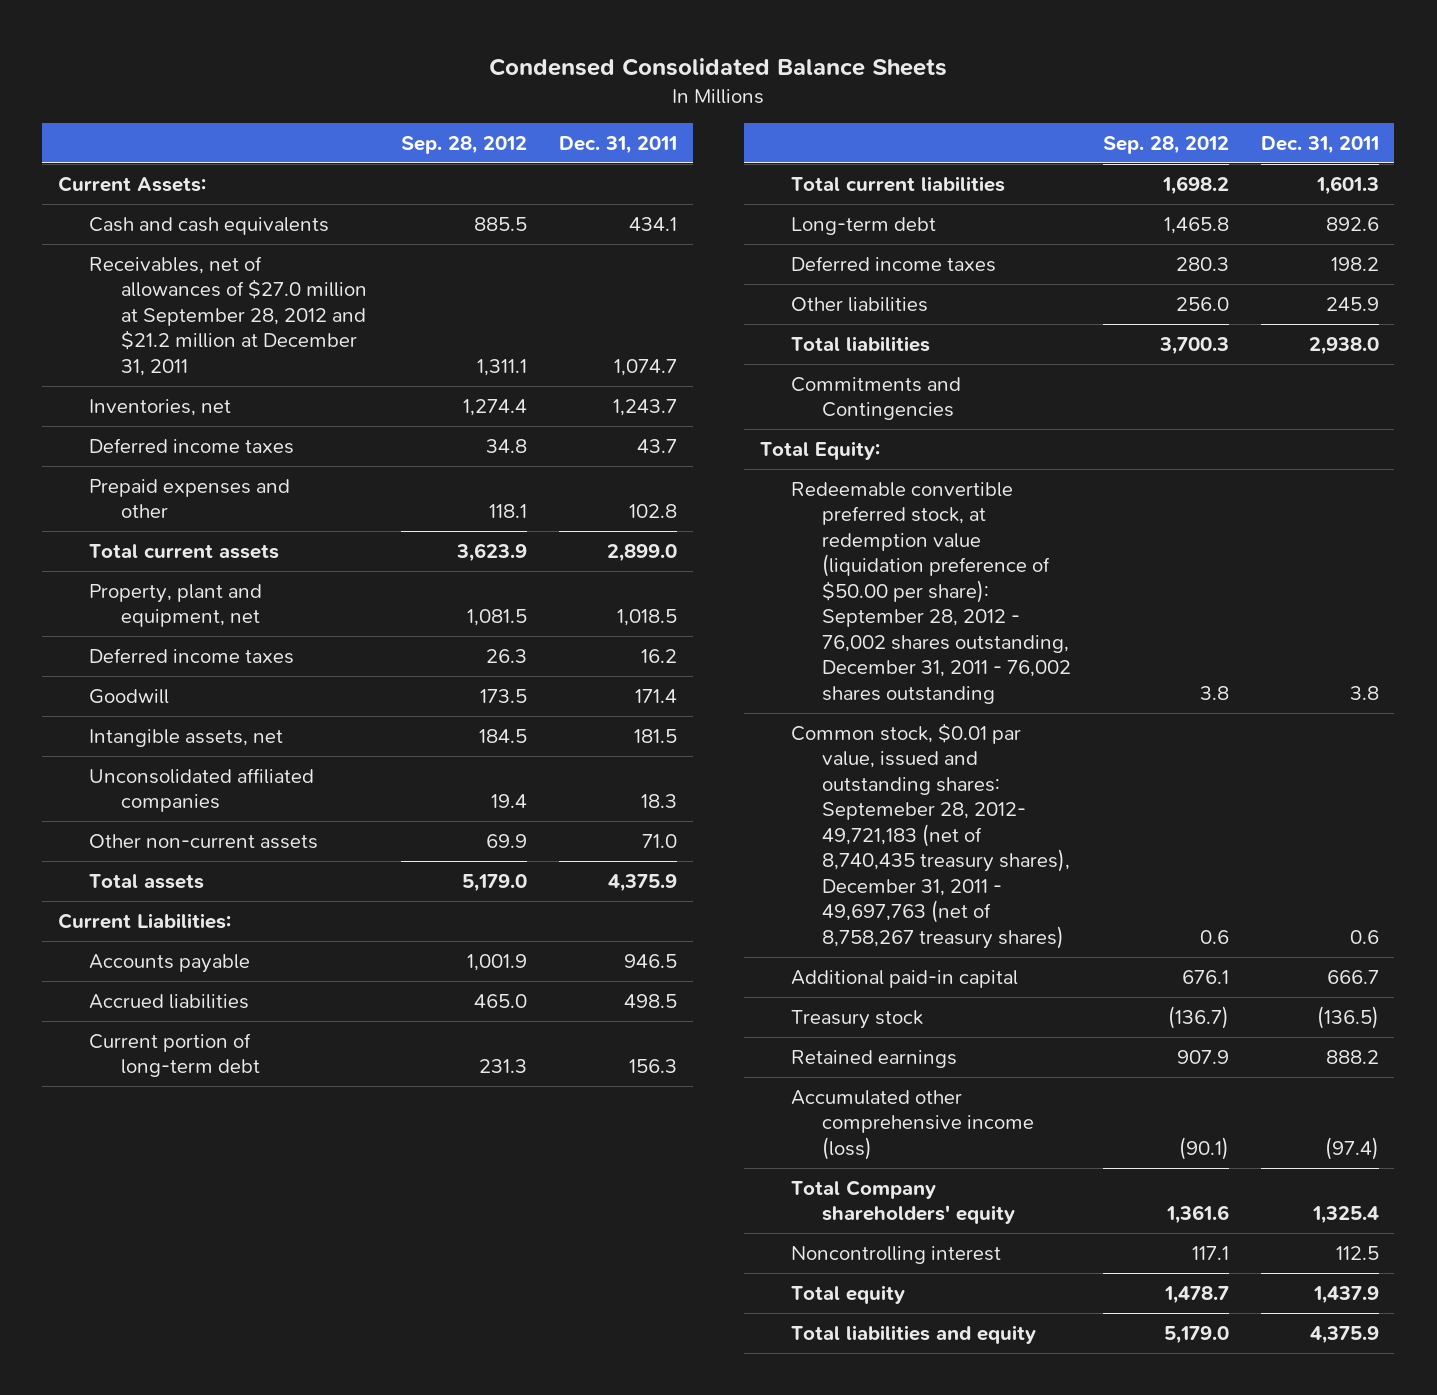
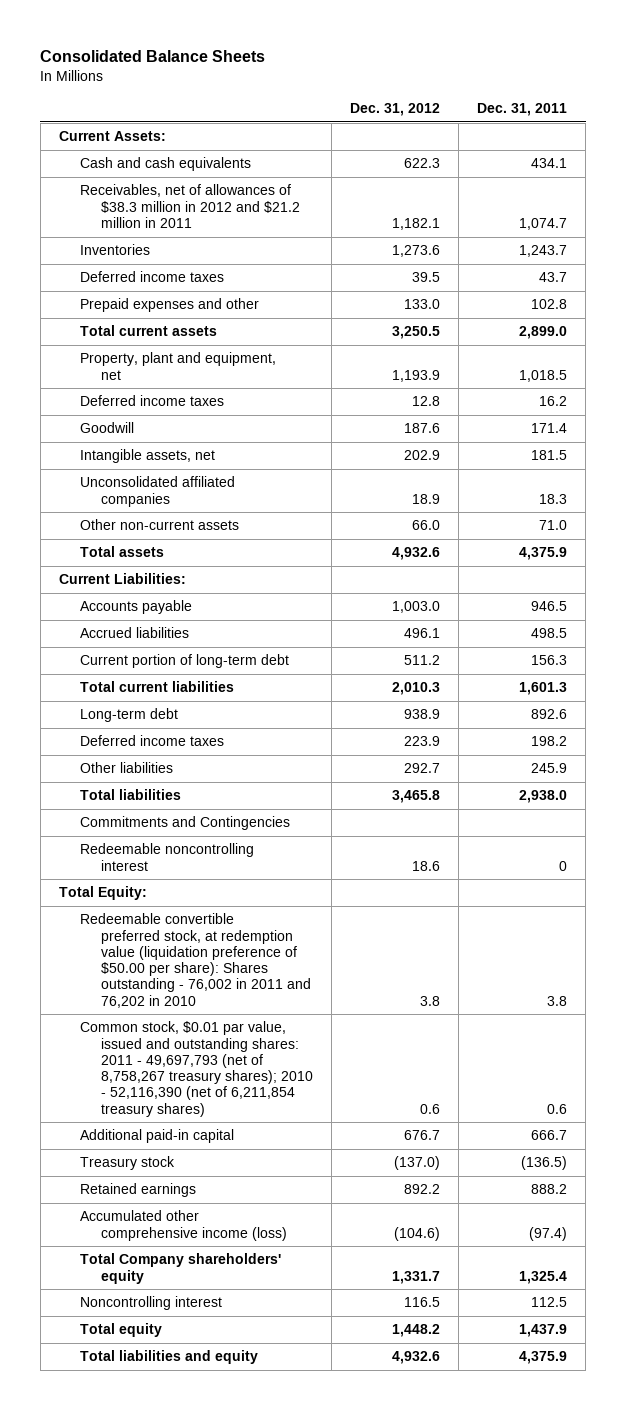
[489,57,948,76] Condensed Consolidated Balance Sheets -> [40,50,266,63] Consolidated Balance Sheets
[401,136,528,155] Sep. 28, 2012 -> none
none -> [350,103,441,117] Dec. 31, 2012
[89,255,367,376] Receivables, net of allowances of $27.0 million at September 28, 2012 and $21.2 million at December 31, 2011 -> [79,184,300,228] Receivables, net of allowances of $38.3 million in 2012 and $21.2 million in 2011
[89,398,232,416] Inventories, net -> [79,244,150,256] Inventories
none -> [79,843,254,871] Redeemable noncontrolling interest
[791,481,1072,704] Redeemable convertible preferred stock, at redemption value (liquidation preference of $50.00 per share): September 28, 2012 - 76,002 shares outstanding, December 31, 2011 - 76,002 shares outstanding -> [79,913,311,1008] Redeemable convertible preferred stock, at redemption value (liquidation preference of $50.00 per share): Shares outstanding - 76,002 in 2011 and 76,202 in 2010
[791,722,1071,949] Common stock, $0.01 par value, issued and outstanding shares: Septemeber 28, 2012- 49,721,183 (net of 8,740,435 treasury shares), December 31, 2011 - 49,697,763 (net of 8,758,267 treasury shares) -> [79,1021,313,1117] Common stock, $0.01 par value, issued and outstanding shares: 2011 - 49,697,793 (net of 8,758,267 treasury shares); 2010 - 52,116,390 (net of 6,211,854 treasury shares)

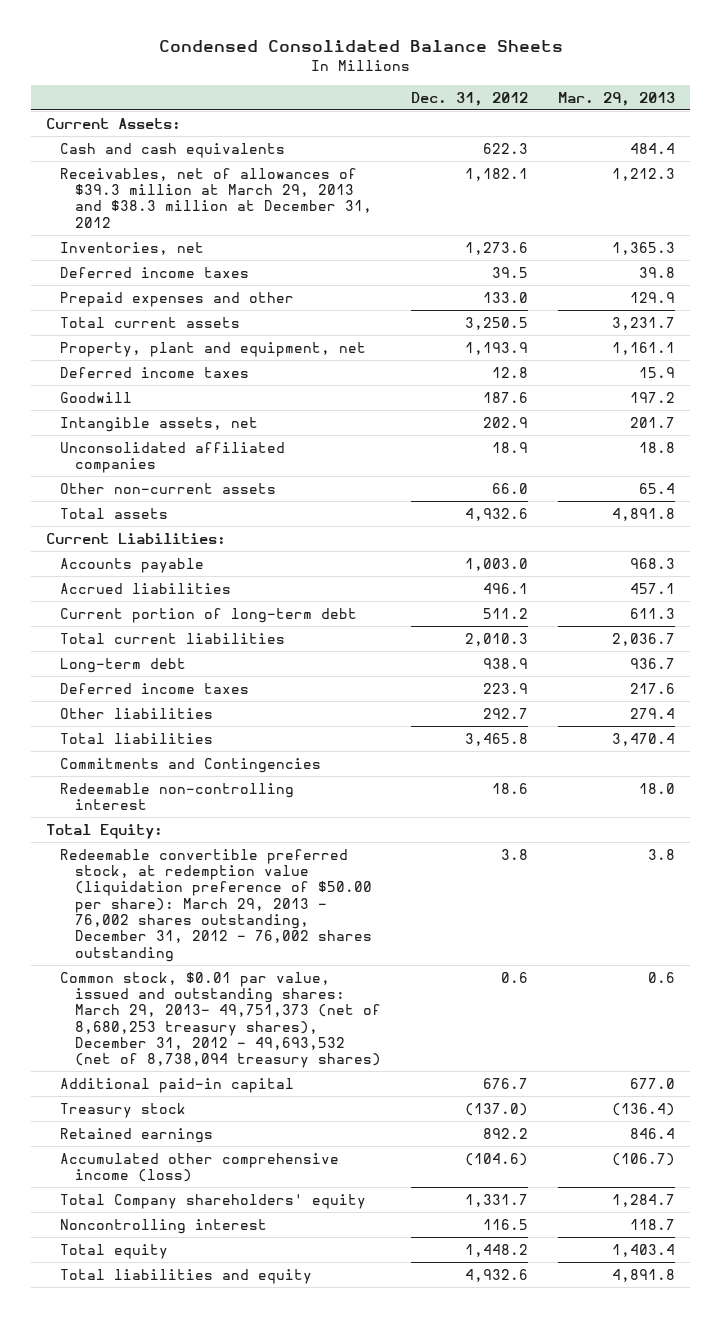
[40,50,266,63] Consolidated Balance Sheets -> [158,40,563,53] Condensed Consolidated Balance Sheets
[477,103,568,117] Dec. 31, 2011 -> none
none -> [558,91,676,106] Mar. 29, 2013
[79,184,300,228] Receivables, net of allowances of $38.3 million in 2012 and $21.2 million in 2011 -> [60,167,372,228] Receivables, net of allowances of $39.3 million at March 29, 2013 and $38.3 million at December 31, 2012
[79,244,150,256] Inventories -> [60,241,205,255] Inventories, net
[79,843,254,871] Redeemable noncontrolling interest -> [60,782,295,810] Redeemable non-controlling interest
[79,913,311,1008] Redeemable convertible preferred stock, at redemption value (liquidation preference of $50.00 per share): Shares outstanding - 76,002 in 2011 and 76,202 in 2010 -> [60,848,372,962] Redeemable convertible preferred stock, at redemption value (liquidation preference of $50.00 per share): March 29, 2013 - 76,002 shares outstanding, December 31, 2012 - 76,002 shares outstanding
[79,1021,313,1117] Common stock, $0.01 par value, issued and outstanding shares: 2011 - 49,697,793 (net of 8,758,267 treasury shares); 2010 - 52,116,390 (net of 6,211,854 treasury shares) -> [60,971,381,1069] Common stock, $0.01 par value, issued and outstanding shares: March 29, 2013- 49,751,373 (net of 8,680,253 treasury shares), December 31, 2012 - 49,693,532 (net of 8,738,094 treasury shares)

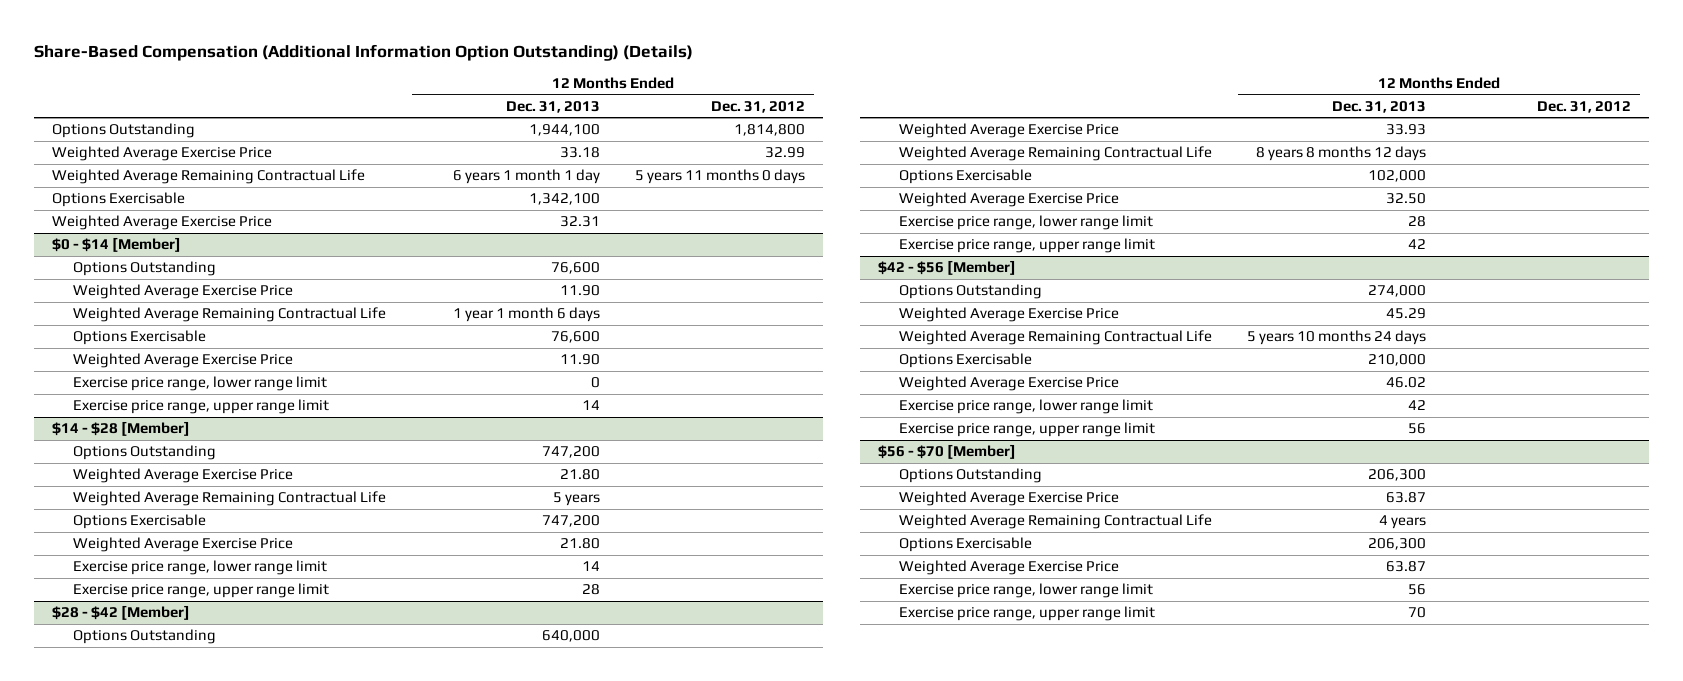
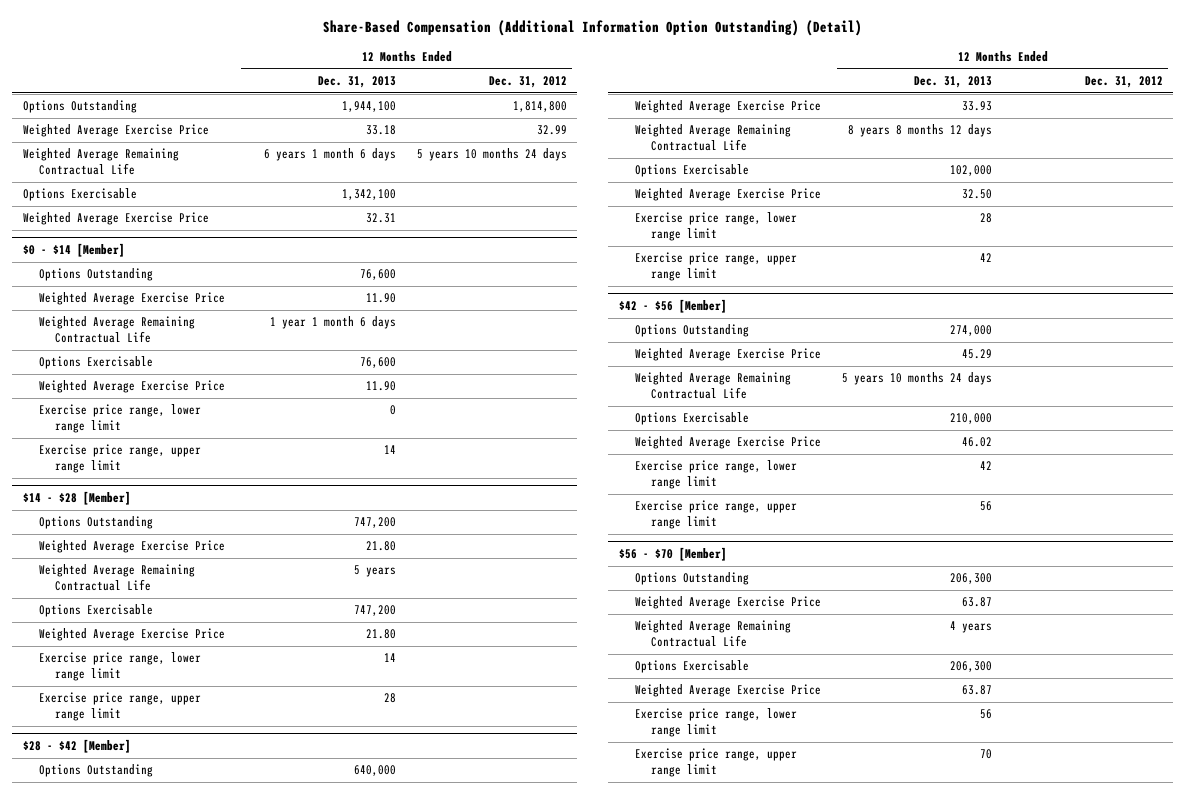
[33,44,693,62] Share-Based Compensation (Additional Information Option Outstanding) (Details) -> [322,19,862,36] Share-Based Compensation (Additional Information Option Outstanding) (Detail)
[453,169,601,185] 6 years 1 month 1 day -> [264,148,397,162] 6 years 1 month 6 days
[635,169,806,185] 5 years 11 months 0 days -> [416,148,567,162] 5 years 10 months 24 days

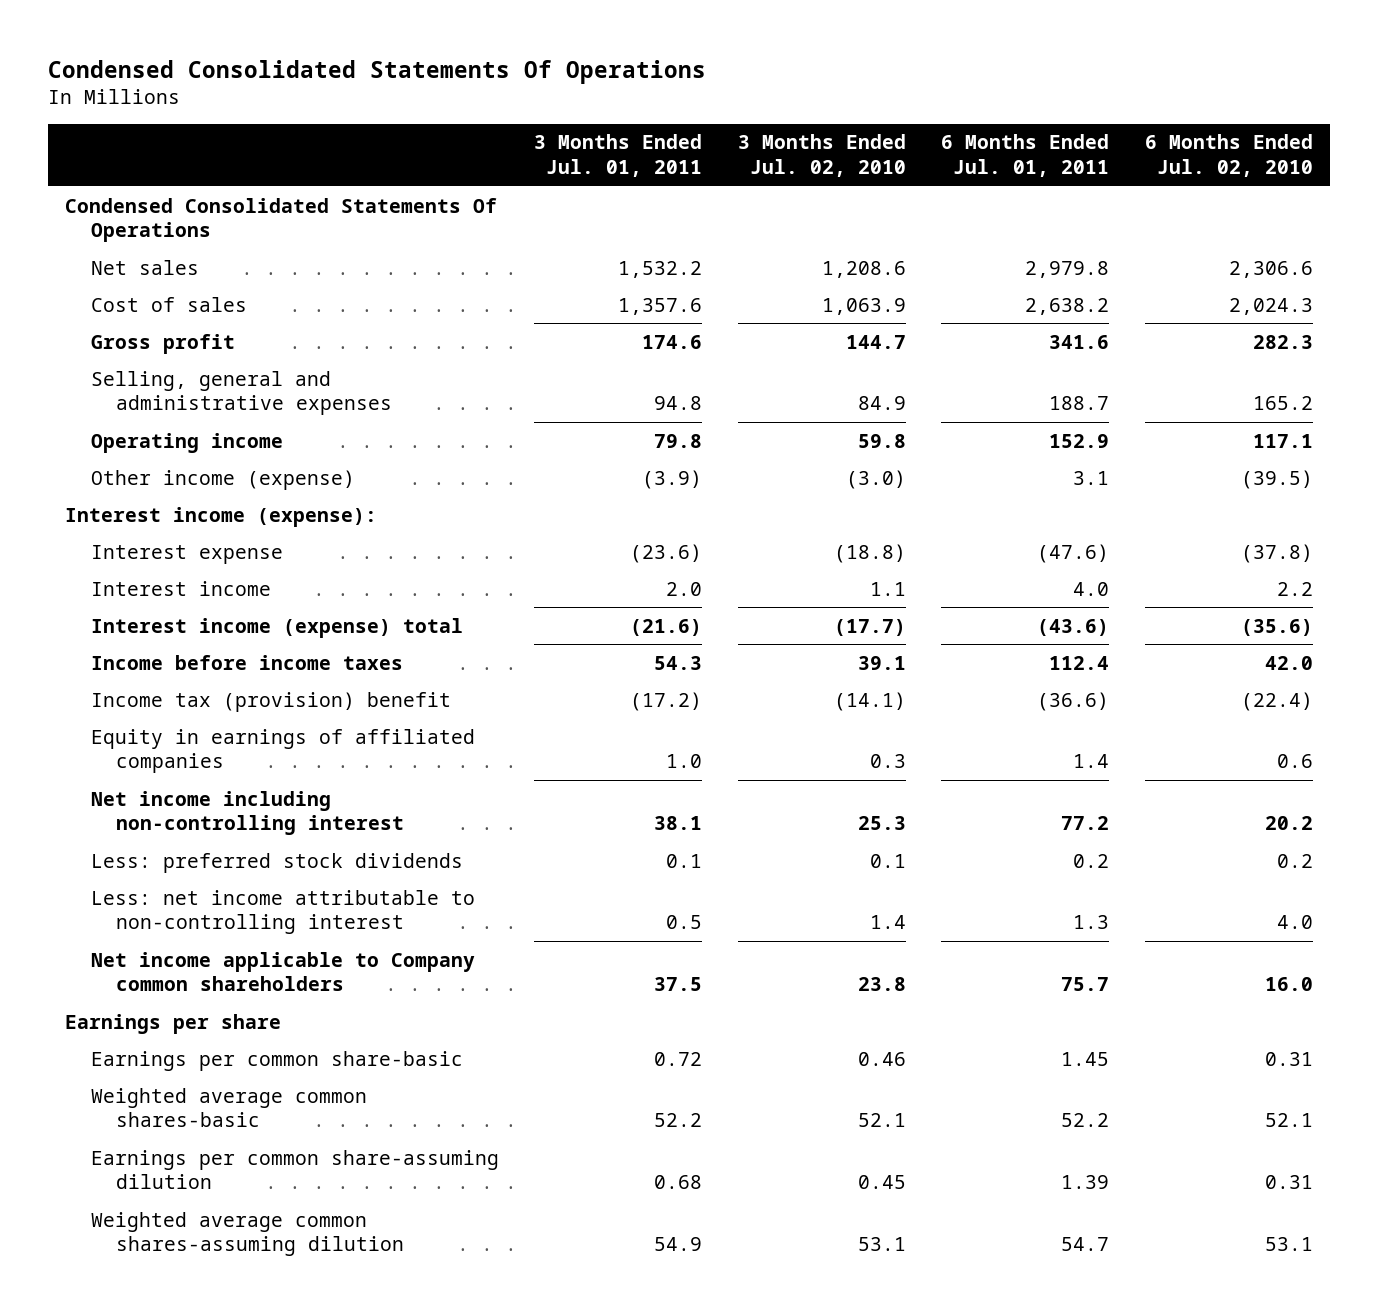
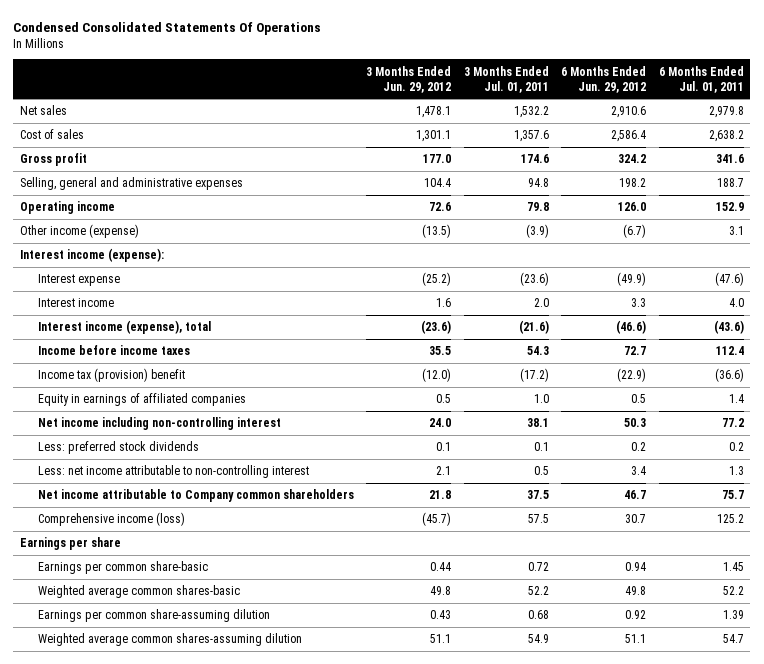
[737,134,906,177] 3 Months Ended Jul. 02, 2010 -> none
[1144,134,1313,177] 6 Months Ended Jul. 02, 2010 -> none
none -> [366,65,452,93] 3 Months Ended Jun. 29, 2012
none -> [561,65,647,93] 6 Months Ended Jun. 29, 2012
[65,197,498,243] Condensed Consolidated Statements Of Operations -> none
[90,617,463,638] Interest income (expense) total -> [37,320,211,335] Interest income (expense), total
[90,951,475,992] Net income applicable to Company common shareholders -> [37,489,354,503] Net income attributable to Company common shareholders
none -> [37,512,185,527] Comprehensive income (loss)

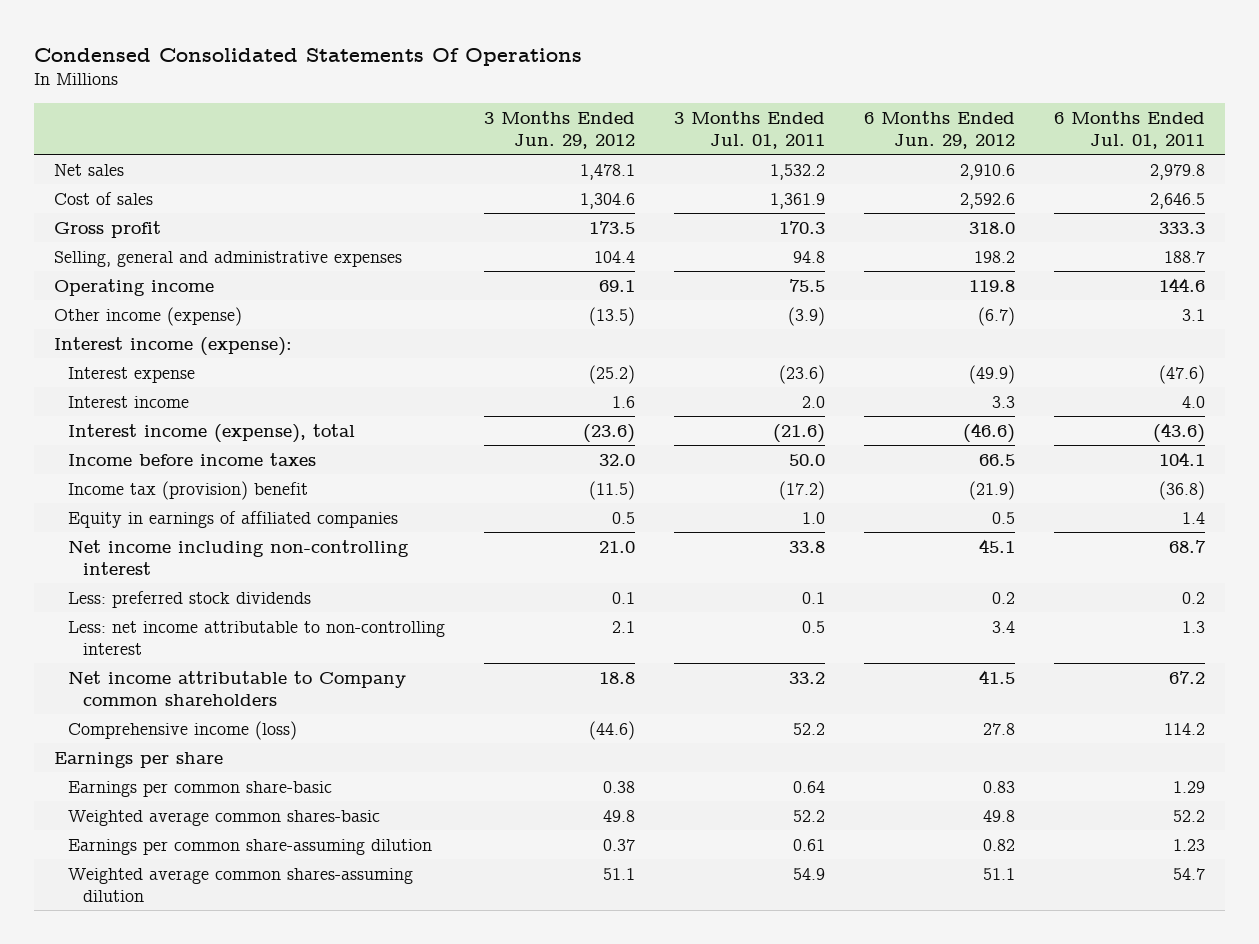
[416,130,452,143] 1,301.1 -> [580,192,636,209] 1,304.6
[513,130,549,143] 1,357.6 -> [770,192,826,209] 1,361.9
[611,130,647,143] 2,586.4 -> [960,192,1016,209] 2,592.6
[709,130,745,143] 2,638.2 -> [1150,192,1206,209] 2,646.5
[423,154,452,164] 177.0 -> [589,220,636,234] 173.5
[520,154,549,164] 174.6 -> [779,220,826,234] 170.3
[618,154,647,164] 324.2 -> [969,221,1016,234] 318.0
[716,154,745,164] 341.6 -> [1159,221,1206,234] 333.3
[429,202,452,212] 72.6 -> [599,279,636,292] 69.1
[526,202,549,212] 79.8 -> [789,278,826,292] 75.5
[618,202,647,212] 126.0 -> [969,279,1016,292] 119.8
[716,202,745,212] 152.9 -> [1159,277,1206,292] 144.6
[429,346,452,356] 35.5 -> [599,453,636,466] 32.0
[526,346,549,356] 54.3 -> [789,453,826,466] 50.0
[624,346,647,356] 72.7 -> [979,453,1016,466] 66.5
[716,346,745,356] 112.4 -> [1159,451,1206,466] 104.1
[422,368,452,383] (12.0) -> [589,480,636,500] (11.5)
[617,368,647,383] (22.9) -> [969,480,1016,500] (21.9)
[715,368,745,383] (36.6) -> [1159,480,1206,500] (36.8)
[429,418,452,428] 24.0 -> [599,540,636,553] 21.0
[526,418,549,428] 38.1 -> [789,540,826,553] 33.8
[624,418,647,428] 50.3 -> [979,538,1016,553] 45.1
[722,418,745,428] 77.2 -> [1169,539,1207,553] 68.7
[429,490,452,500] 21.8 -> [599,671,636,684] 18.8
[526,490,549,500] 37.5 -> [789,671,826,684] 33.2
[624,490,647,500] 46.7 -> [979,669,1016,684] 41.5
[722,490,745,500] 75.7 -> [1169,670,1206,684] 67.2
[422,512,452,527] (45.7) -> [589,720,636,740] (44.6)
[527,514,549,524] 57.5 -> [793,722,826,735] 52.2
[625,514,647,524] 30.7 -> [983,722,1016,735] 27.8
[717,514,745,524] 125.2 -> [1164,722,1206,735] 114.2
[430,562,452,572] 0.44 -> [603,780,636,793] 0.38
[527,562,549,572] 0.72 -> [793,780,826,793] 0.64
[625,562,647,572] 0.94 -> [983,780,1016,793] 0.83
[723,562,745,572] 1.45 -> [1173,780,1206,793] 1.29
[430,610,452,620] 0.43 -> [603,838,636,851] 0.37
[527,610,549,620] 0.68 -> [793,838,826,851] 0.61
[625,610,647,620] 0.92 -> [983,838,1016,851] 0.82
[723,610,745,620] 1.39 -> [1173,838,1206,851] 1.23

